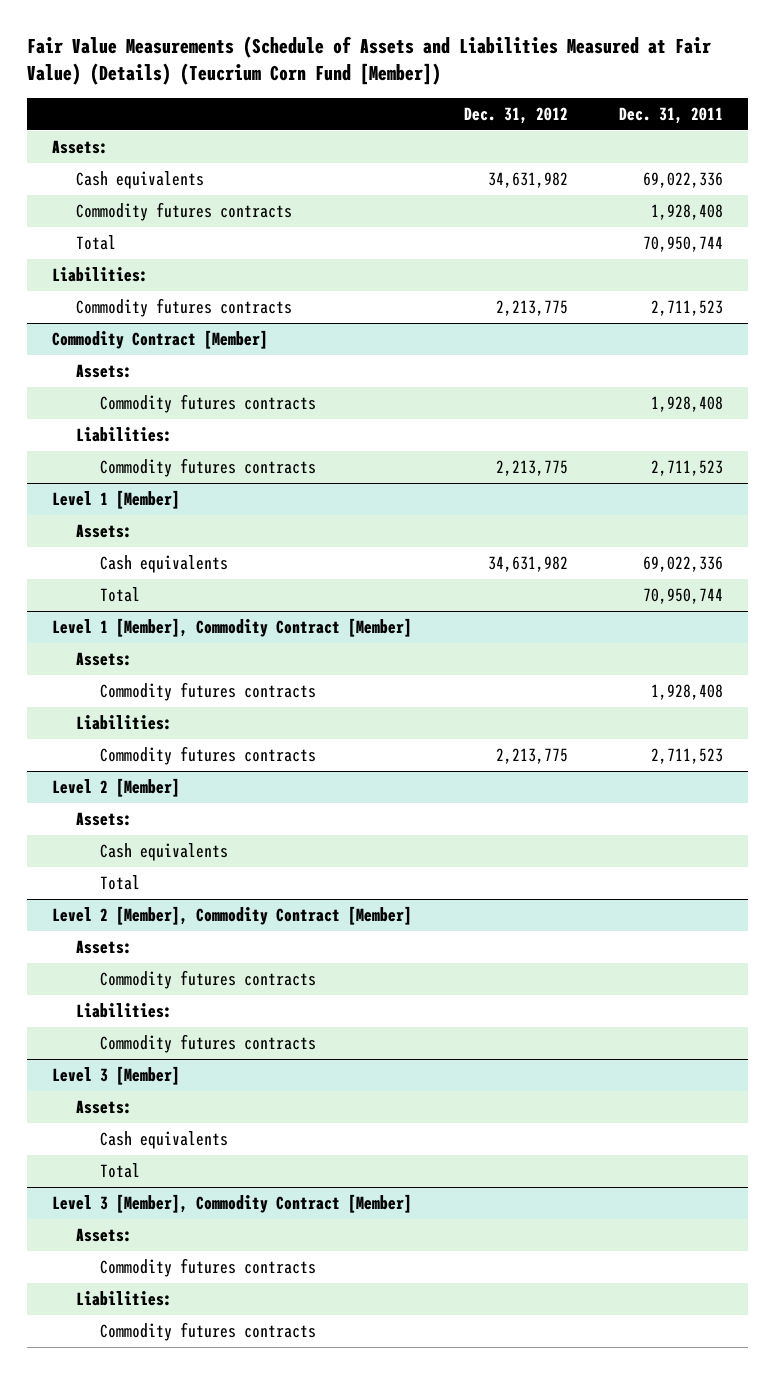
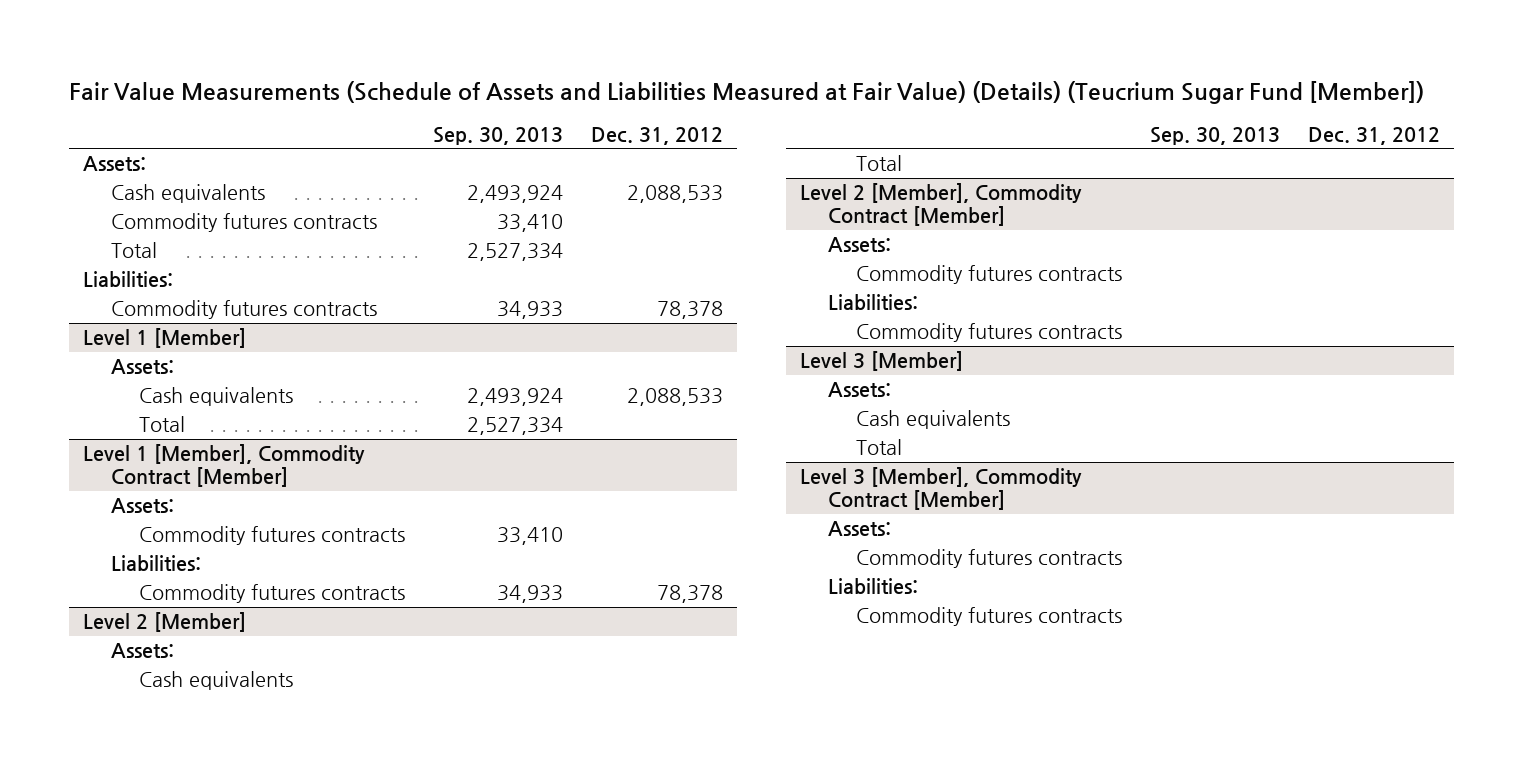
[26,36,711,86] Fair Value Measurements (Schedule of Assets and Liabilities Measured at Fair Value) (Details) (Teucrium Corn Fund [Member]) -> [68,81,1424,105] Fair Value Measurements (Schedule of Assets and Liabilities Measured at Fair Value) (Details) (Teucrium Sugar Fund [Member])
[618,106,723,124] Dec. 31, 2011 -> none
none -> [432,126,563,145] Sep. 30, 2013
[487,172,568,189] 34,631,982 -> [626,185,723,204] 2,088,533
[52,330,269,350] Commodity Contract [Member] -> none
[75,364,132,379] Assets: -> none
[99,394,316,414] Commodity futures contracts -> none
[75,427,172,443] Liabilities: -> none
[99,458,316,478] Commodity futures contracts -> none
[495,300,568,317] 2,213,775 -> [656,301,723,320] 78,378
[487,556,568,573] 34,631,982 -> [626,388,723,407] 2,088,533
[495,748,568,765] 2,213,775 -> [656,585,723,604] 78,378

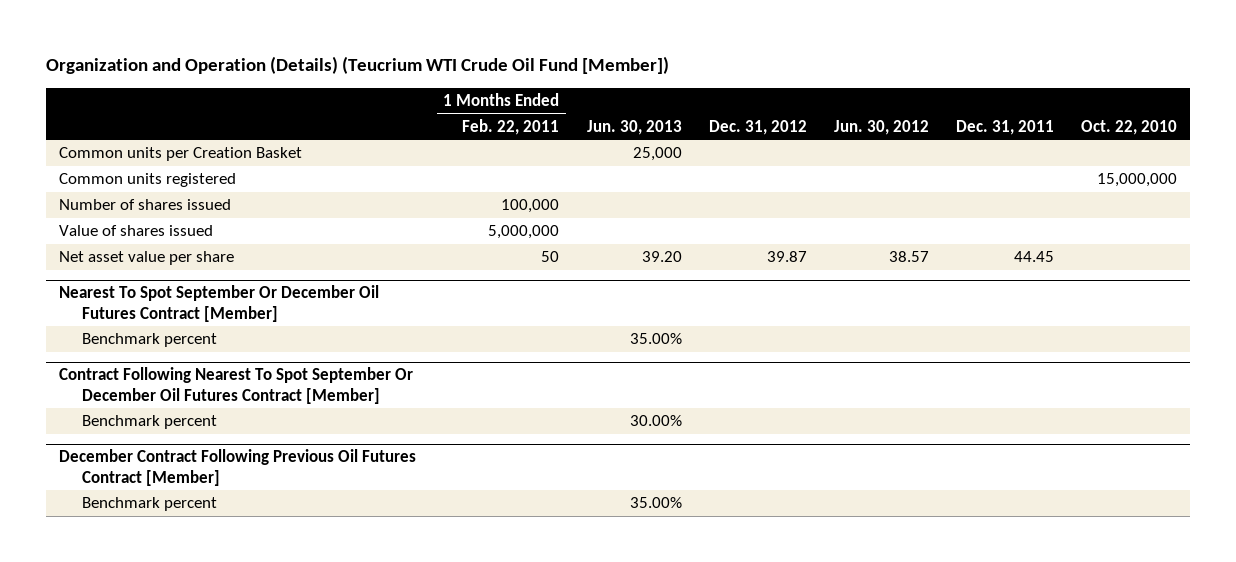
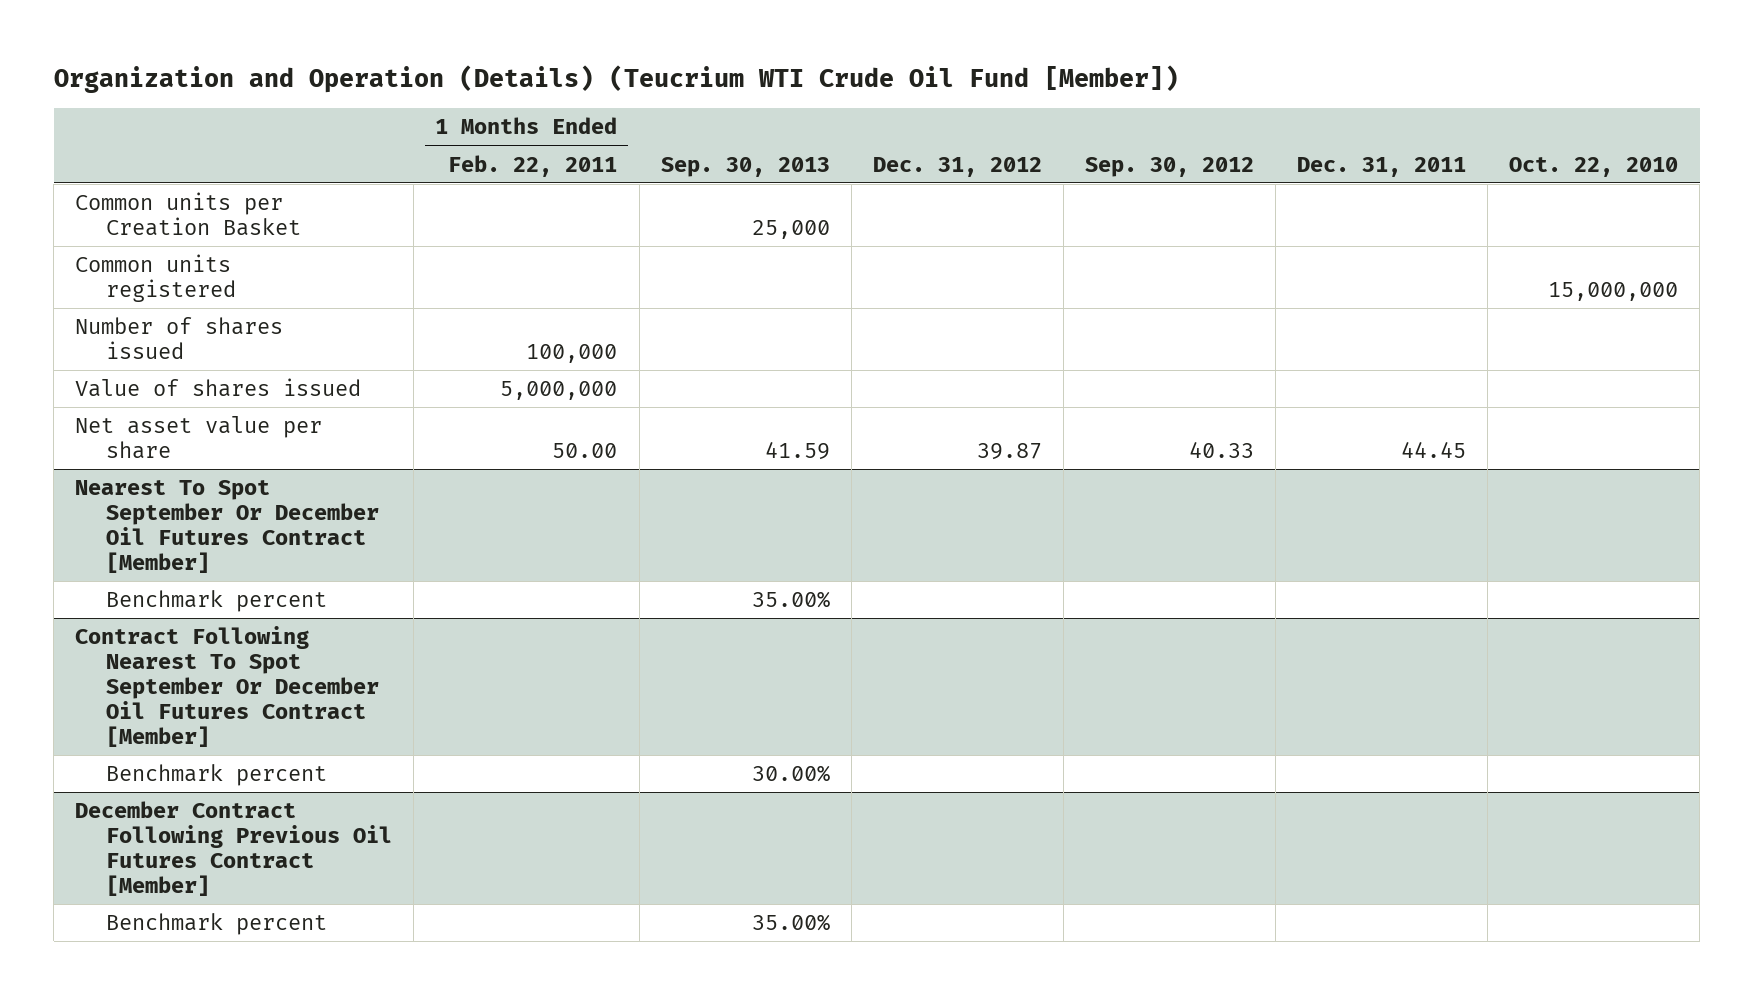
[586,119,682,135] Jun. 30, 2013 -> none
[833,119,929,135] Jun. 30, 2012 -> none
none -> [660,156,830,177] Sep. 30, 2013
none -> [1084,156,1254,177] Sep. 30, 2012
[541,251,560,263] 50 -> [552,443,618,459] 50.00

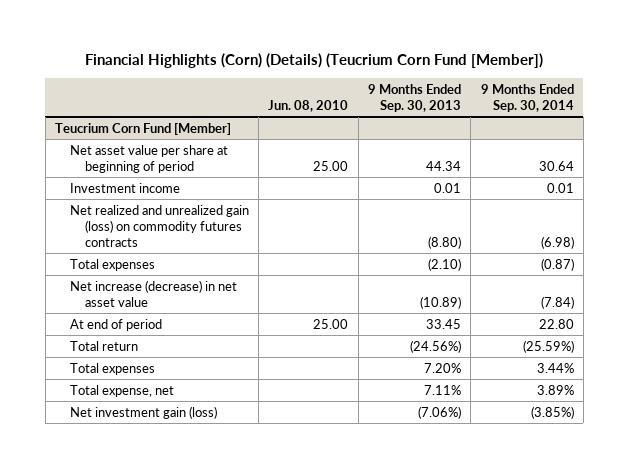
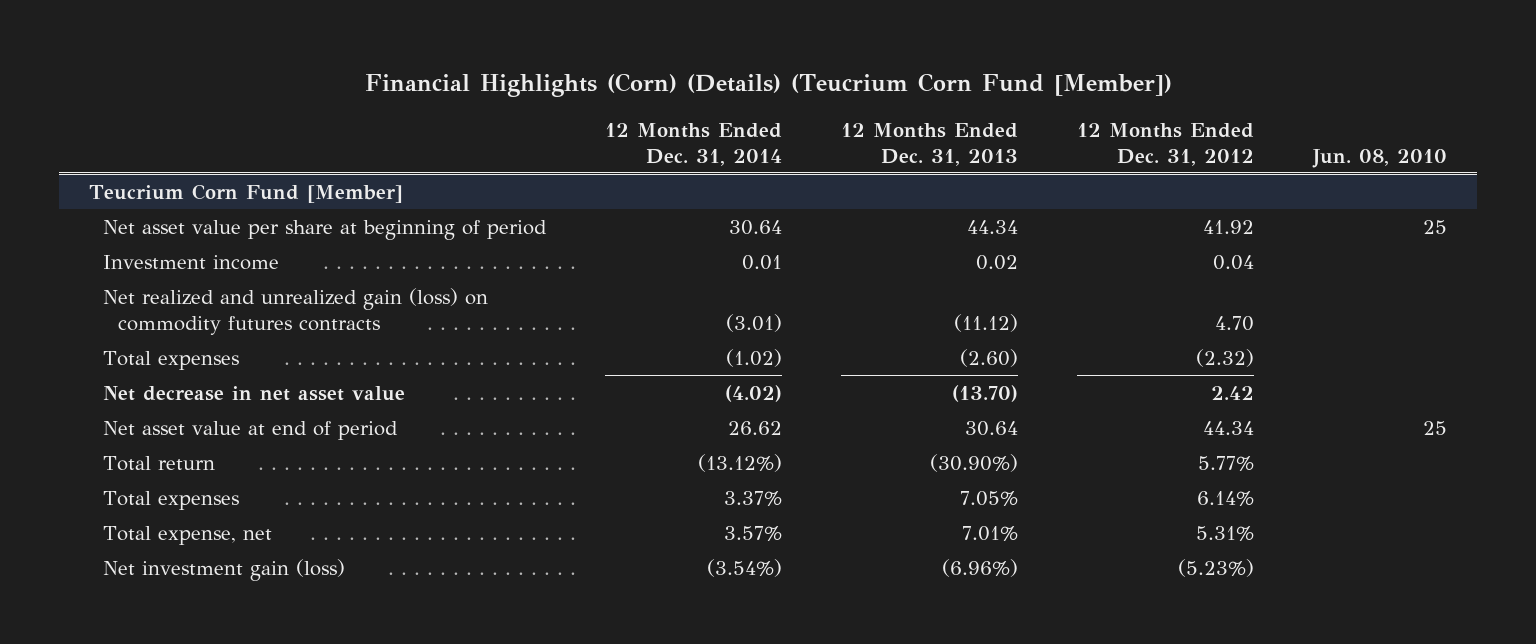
[367,83,461,112] 9 Months Ended Sep. 30, 2013 -> none
[480,83,574,112] 9 Months Ended Sep. 30, 2014 -> none
none -> [605,122,783,166] 12 Months Ended Dec. 31, 2014
none -> [841,122,1019,166] 12 Months Ended Dec. 31, 2013
none -> [1077,122,1255,166] 12 Months Ended Dec. 31, 2012
[313,160,349,171] 25.00 -> [1423,219,1448,234] 25
[69,279,237,307] Net increase (decrease) in net asset value -> [103,385,406,401] Net decrease in net asset value
[69,318,162,331] At end of period -> [103,420,399,440] Net asset value at end of period
[313,318,349,329] 25.00 -> [1423,420,1448,435] 25

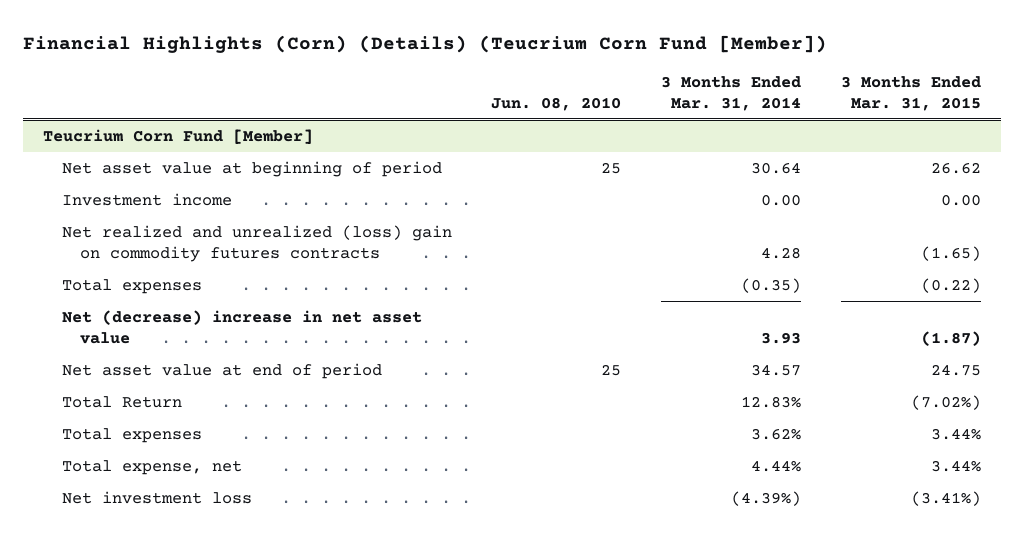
[605,122,783,166] 12 Months Ended Dec. 31, 2014 -> none
[841,122,1019,166] 12 Months Ended Dec. 31, 2013 -> none
[1077,122,1255,166] 12 Months Ended Dec. 31, 2012 -> none
none -> [661,75,802,112] 3 Months Ended Mar. 31, 2014
none -> [840,75,981,112] 3 Months Ended Mar. 31, 2015
[103,219,548,240] Net asset value per share at beginning of period -> [61,160,442,177] Net asset value at beginning of period
[103,287,489,335] Net realized and unrealized gain (loss) on commodity futures contracts -> [61,224,452,262] Net realized and unrealized (loss) gain on commodity futures contracts
[103,385,406,401] Net decrease in net asset value -> [61,309,422,344] Net (decrease) increase in net asset value
[103,455,216,471] Total return -> [61,395,182,408] Total Return
[103,558,346,581] Net investment gain (loss) -> [61,490,252,504] Net investment loss

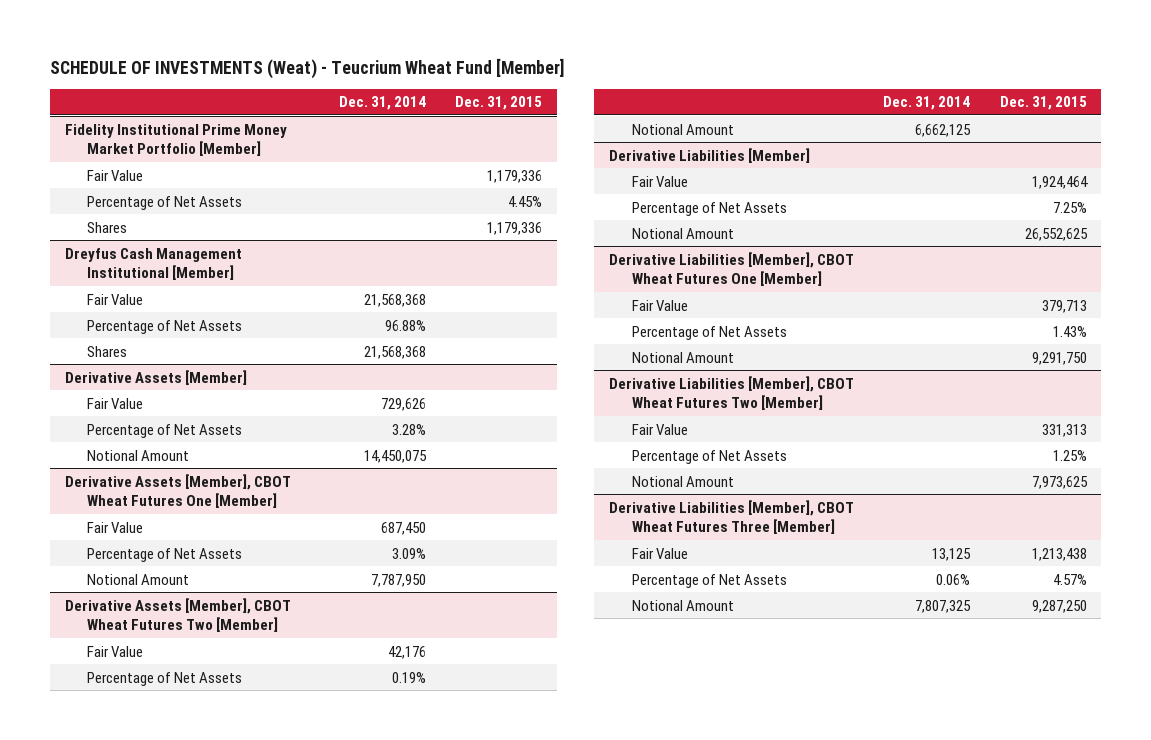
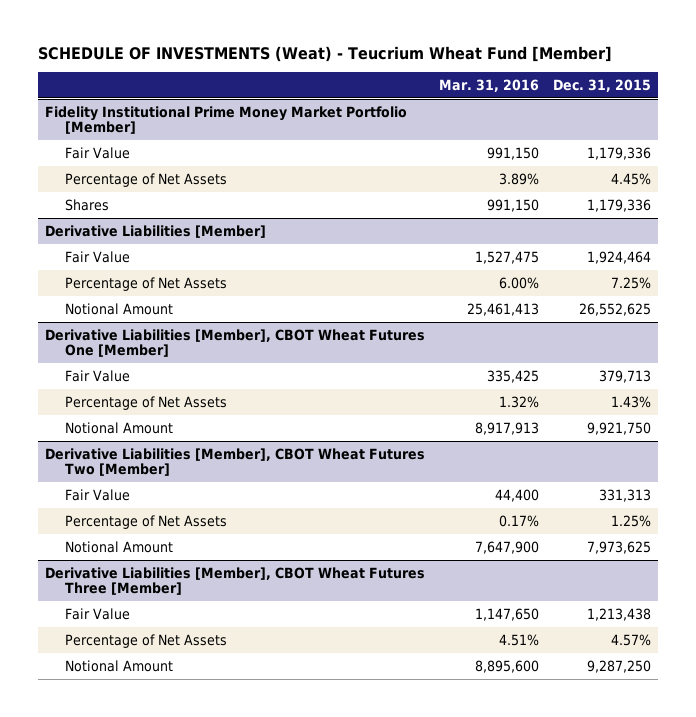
[339,96,427,111] Dec. 31, 2014 -> none
none -> [439,78,540,92] Mar. 31, 2016
[64,247,242,280] Dreyfus Cash Management Institutional [Member] -> none
[87,293,144,305] Fair Value -> none
[87,319,243,334] Percentage of Net Assets -> none
[87,345,128,357] Shares -> none
[64,369,247,385] Derivative Assets [Member] -> none
[87,397,144,409] Fair Value -> none
[87,423,243,438] Percentage of Net Assets -> none
[87,449,190,461] Notional Amount -> none
[64,473,291,508] Derivative Assets [Member], CBOT Wheat Futures One [Member] -> none
[87,521,144,533] Fair Value -> none
[87,547,243,562] Percentage of Net Assets -> none
[87,573,190,585] Notional Amount -> none
[64,597,291,632] Derivative Assets [Member], CBOT Wheat Futures Two [Member] -> none
[87,645,144,657] Fair Value -> none
[87,671,243,686] Percentage of Net Assets -> none
[631,123,734,135] Notional Amount -> none
[1031,351,1087,365] 9,291,750 -> [587,421,652,435] 9,921,750

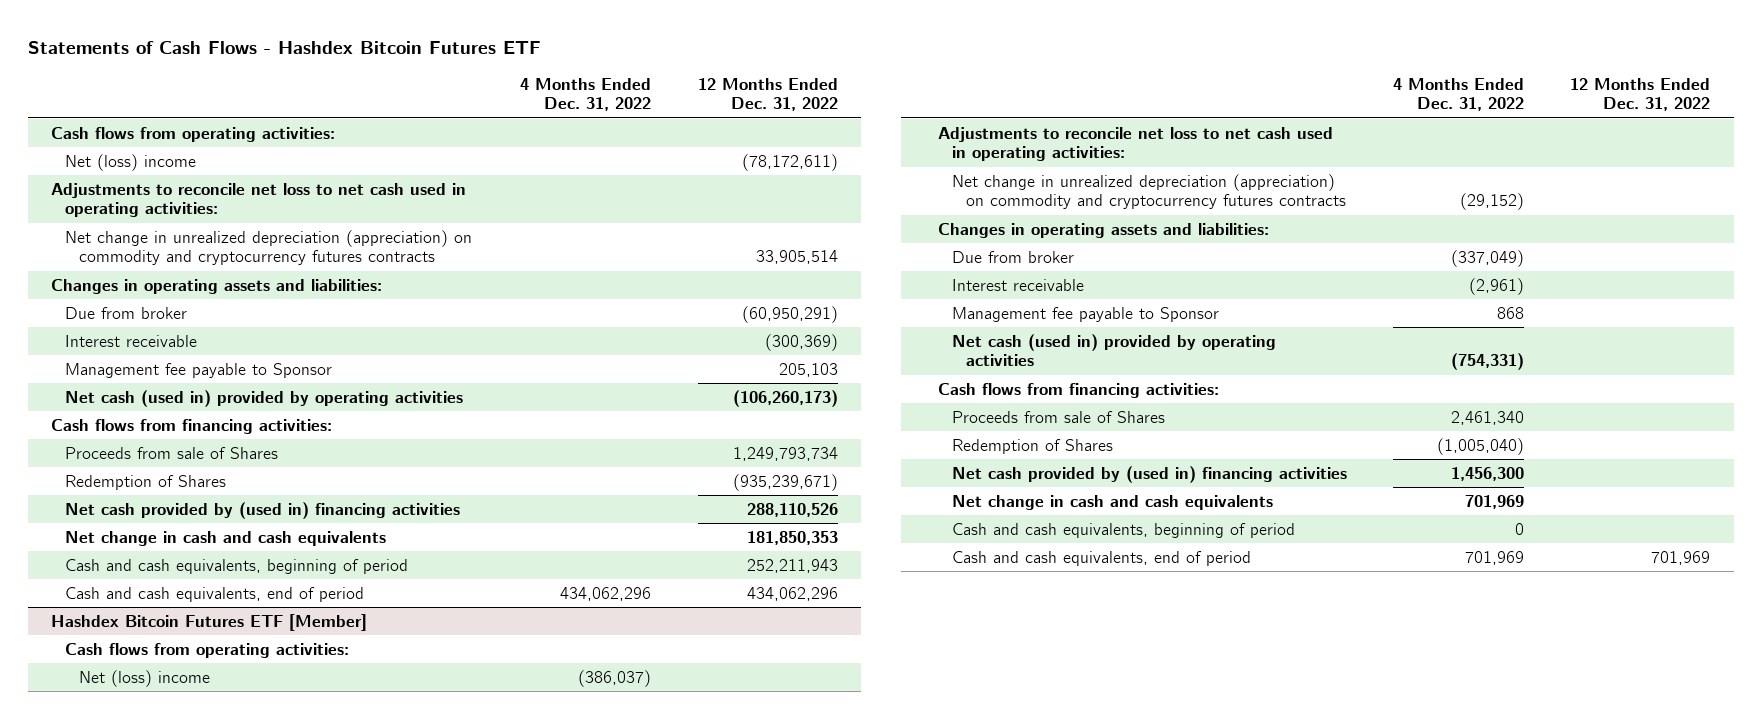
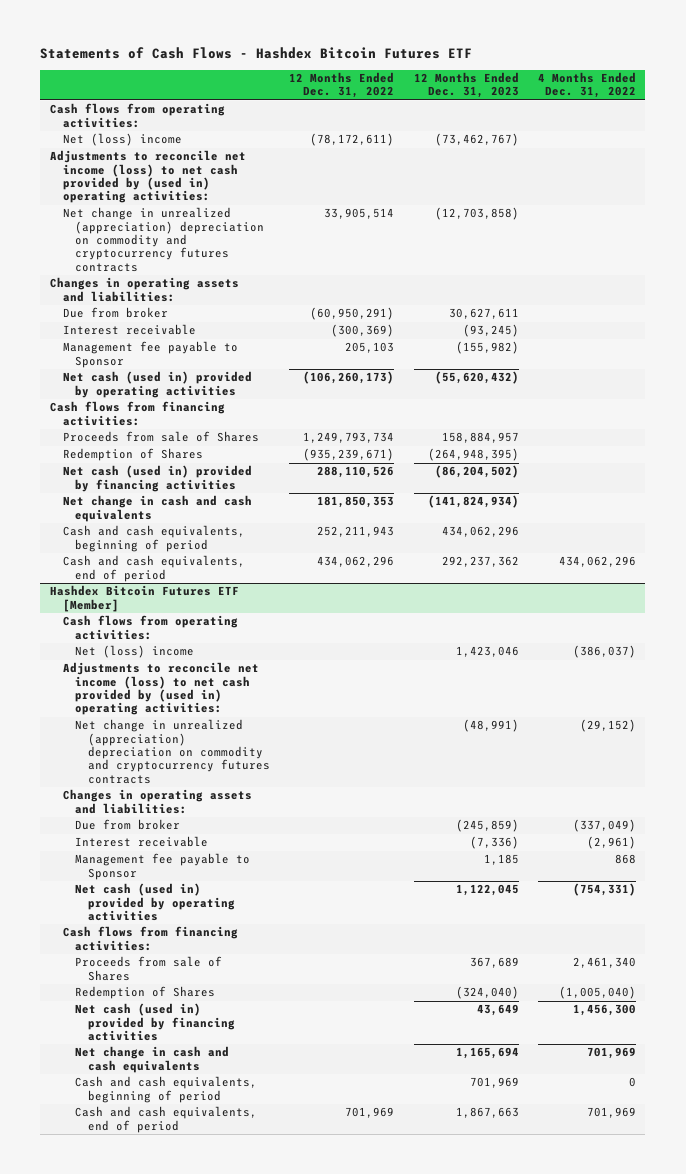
none -> [413,72,519,99] 12 Months Ended Dec. 31, 2023
[51,182,467,218] Adjustments to reconcile net loss to net cash used in operating activities: -> [49,150,246,204] Adjustments to reconcile net income (loss) to net cash provided by (used in) operating activities:
[65,229,473,266] Net change in unrealized depreciation (appreciation) on commodity and cryptocurrency futures contracts -> [62,207,265,272] Net change in unrealized (appreciation) depreciation on commodity and cryptocurrency futures contracts
[65,501,461,519] Net cash provided by (used in) financing activities -> [62,465,252,492] Net cash (used in) provided by financing activities
[938,126,1334,162] Adjustments to reconcile net loss to net cash used in operating activities: -> [62,662,259,716] Adjustments to reconcile net income (loss) to net cash provided by (used in) operating activities:
[952,173,1347,210] Net change in unrealized depreciation (appreciation) on commodity and cryptocurrency futures contracts -> [75,719,271,784] Net change in unrealized (appreciation) depreciation on commodity and cryptocurrency futures contracts
[952,465,1348,483] Net cash provided by (used in) financing activities -> [75,1003,236,1042] Net cash (used in) provided by financing activities

